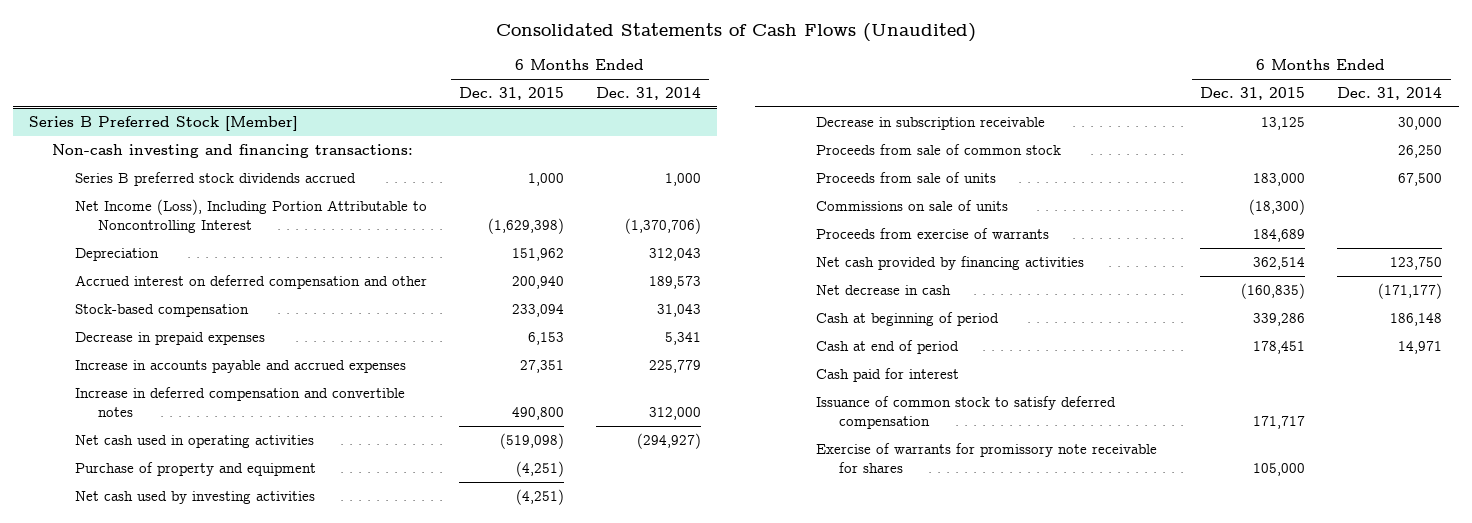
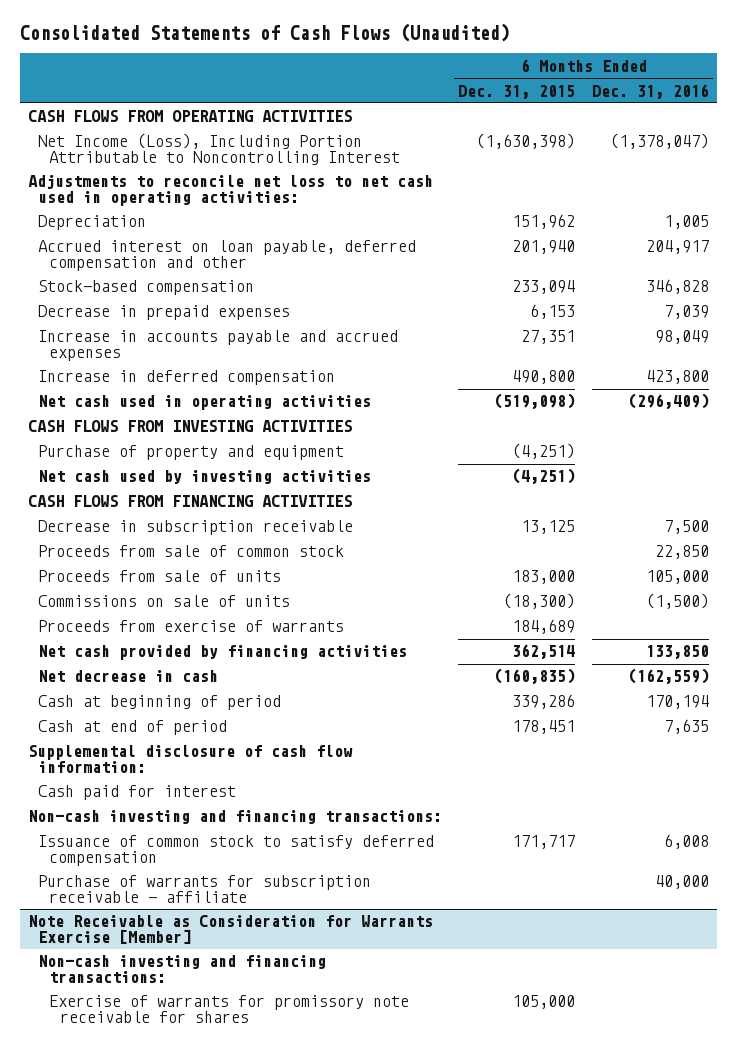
[595,87,701,101] Dec. 31, 2014 -> none
none -> [591,83,709,99] Dec. 31, 2016
[29,116,299,132] Series B Preferred Stock [Member] -> none
[51,144,413,159] Non-cash investing and financing transactions: -> none
[74,172,356,187] Series B preferred stock dividends accrued -> none
none -> [27,110,352,123] CASH FLOWS FROM OPERATING ACTIVITIES
[487,218,564,235] (1,629,398) -> [476,133,576,150] (1,630,398)
none -> [27,174,433,206] Adjustments to reconcile net loss to net cash used in operating activities:
[74,275,427,290] Accrued interest on deferred compensation and other -> [38,240,417,271] Accrued interest on loan payable, deferred compensation and other
[511,276,564,290] 200,940 -> [512,240,576,255] 201,940
[74,387,405,418] Increase in deferred compensation and convertible notes -> [38,370,336,386] Increase in deferred compensation
none -> [27,420,352,433] CASH FLOWS FROM INVESTING ACTIVITIES
none -> [27,495,352,508] CASH FLOWS FROM FINANCING ACTIVITIES
none -> [27,745,353,773] Supplemental disclosure of cash flow information:
none -> [27,810,442,825] Non-cash investing and financing transactions:
none -> [38,875,372,903] Purchase of warrants for subscription receivable - affiliate
none -> [27,915,433,944] Note Receivable as Consideration for Warrants Exercise [Member]
none -> [38,955,327,983] Non-cash investing and financing transactions:

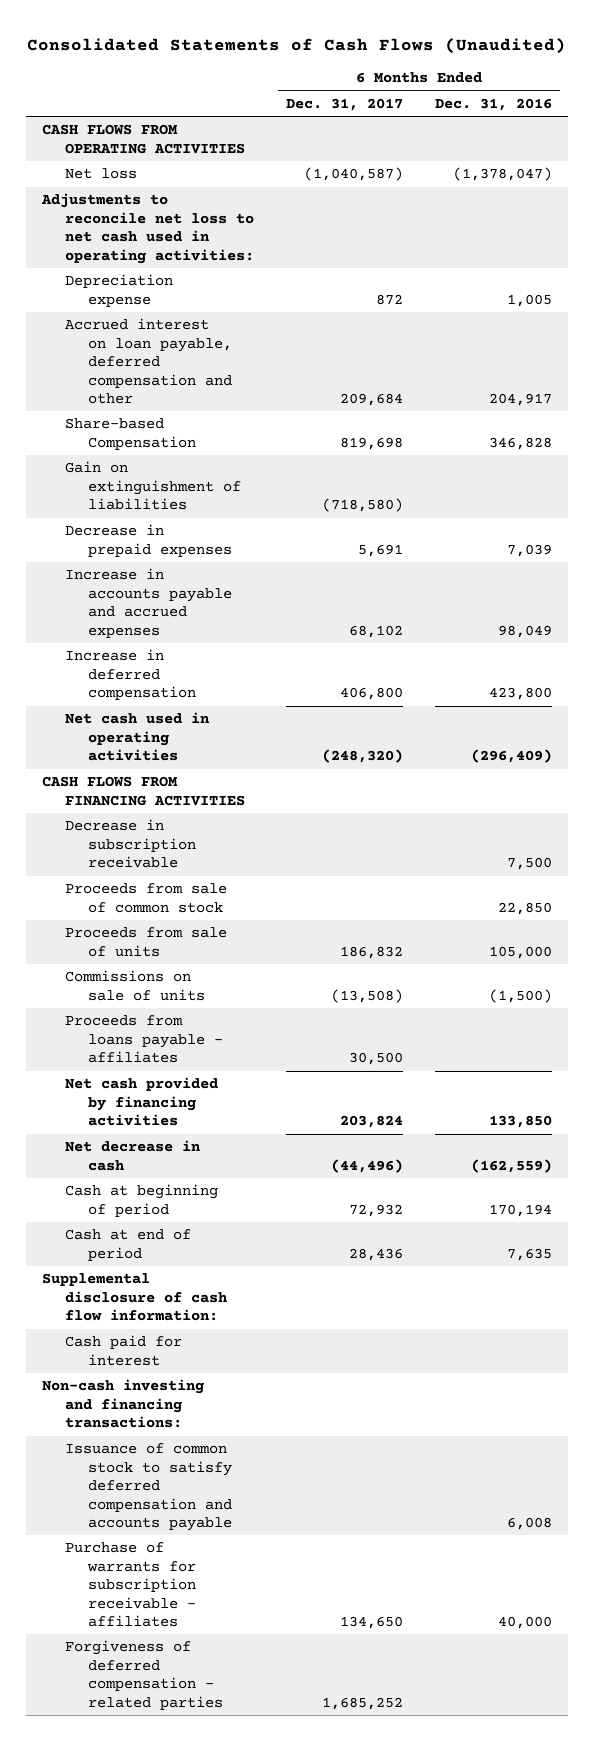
[458,84,576,99] Dec. 31, 2015 -> none
none -> [286,97,404,111] Dec. 31, 2017
[38,133,400,165] Net Income (Loss), Including Portion Attributable to Noncontrolling Interest -> [65,168,138,180] Net loss
[38,215,147,231] Depreciation -> [65,274,174,307] Depreciation expense
[38,280,255,296] Stock-based compensation -> [65,418,197,450] Share-based Compensation
none -> [65,461,242,511] Gain on extinguishment of liabilities
[27,420,352,433] CASH FLOWS FROM INVESTING ACTIVITIES -> none
[38,445,345,461] Purchase of property and equipment -> none
[38,470,372,485] Net cash used by investing activities -> none
[38,620,345,633] Proceeds from exercise of warrants -> none
none -> [65,1015,224,1064] Proceeds from loans payable - affiliates
[27,915,433,944] Note Receivable as Consideration for Warrants Exercise [Member] -> none
[38,955,327,983] Non-cash investing and financing transactions: -> none
[48,995,409,1023] Exercise of warrants for promissory note receivable for shares -> none
[38,835,435,866] Issuance of common stock to satisfy deferred compensation -> [65,1443,233,1532] Issuance of common stock to satisfy deferred compensation and accounts payable
[38,875,372,903] Purchase of warrants for subscription receivable - affiliate -> [65,1542,197,1628] Purchase of warrants for subscription receivable - affiliates
none -> [65,1640,224,1710] Forgiveness of deferred compensation - related parties

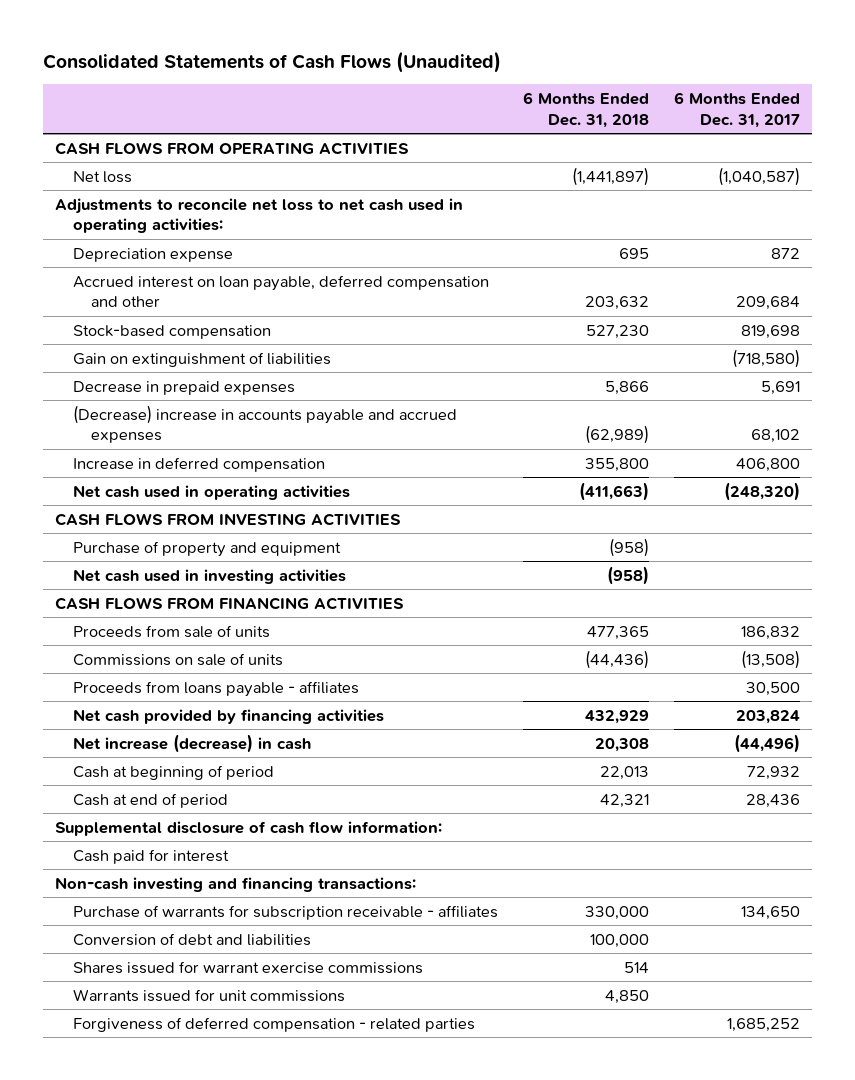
[434,97,552,111] Dec. 31, 2016 -> none
none -> [522,92,649,128] 6 Months Ended Dec. 31, 2018
[65,418,197,450] Share-based Compensation -> [73,324,272,339] Stock-based compensation
[65,568,233,638] Increase in accounts payable and accrued expenses -> [73,404,458,444] (Decrease) increase in accounts payable and accrued expenses
none -> [55,512,402,526] CASH FLOWS FROM INVESTING ACTIVITIES
none -> [73,540,342,557] Purchase of property and equipment
none -> [73,568,347,584] Net cash used in investing activities
[65,819,197,869] Decrease in subscription receivable -> none
[65,883,228,913] Proceeds from sale of common stock -> none
[65,1140,202,1171] Net decrease in cash -> [73,733,312,753] Net increase (decrease) in cash
[65,1443,233,1532] Issuance of common stock to satisfy deferred compensation and accounts payable -> none
none -> [73,932,312,946] Conversion of debt and liabilities
none -> [73,960,424,974] Shares issued for warrant exercise commissions
none -> [73,988,346,1002] Warrants issued for unit commissions

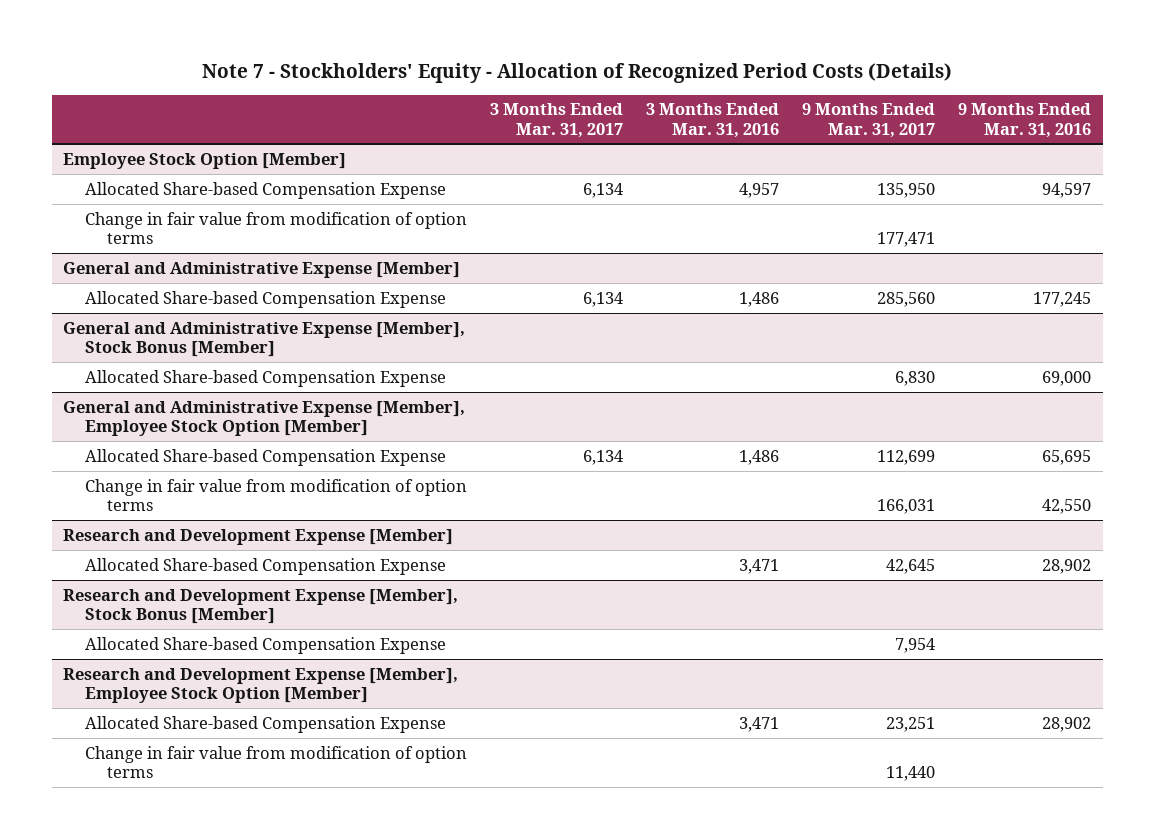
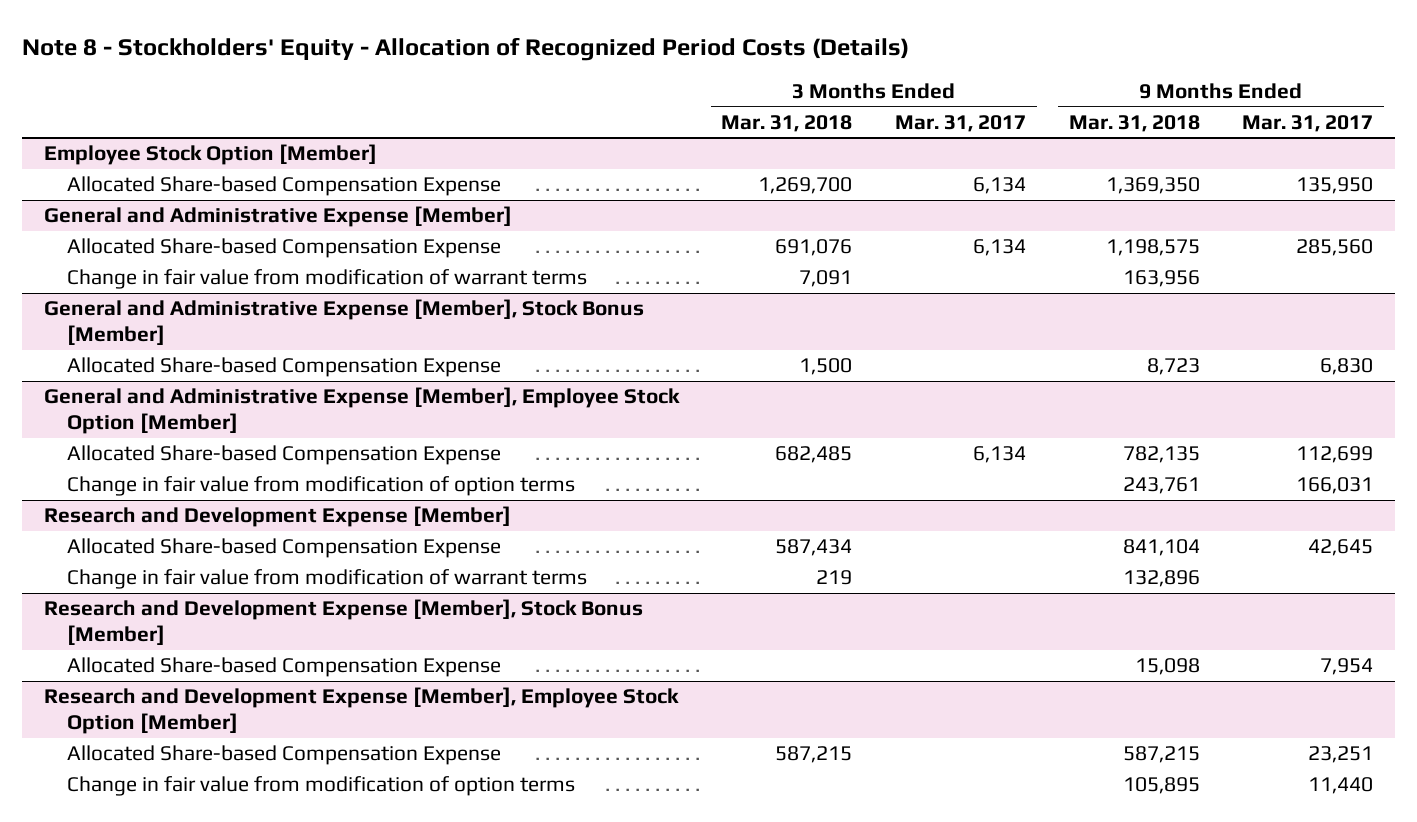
[202,62,953,83] Note 7 - Stockholders' Equity - Allocation of Recognized Period Costs (Details) -> [22,36,910,61] Note 8 - Stockholders' Equity - Allocation of Recognized Period Costs (Details)
[646,103,780,138] 3 Months Ended Mar. 31, 2016 -> none
[958,103,1092,138] 9 Months Ended Mar. 31, 2016 -> none
none -> [721,114,853,132] Mar. 31, 2018
none -> [1068,114,1200,132] Mar. 31, 2018
[85,211,468,245] Change in fair value from modification of option terms -> none
none -> [66,269,587,290] Change in fair value from modification of warrant terms
none -> [66,569,587,590] Change in fair value from modification of warrant terms

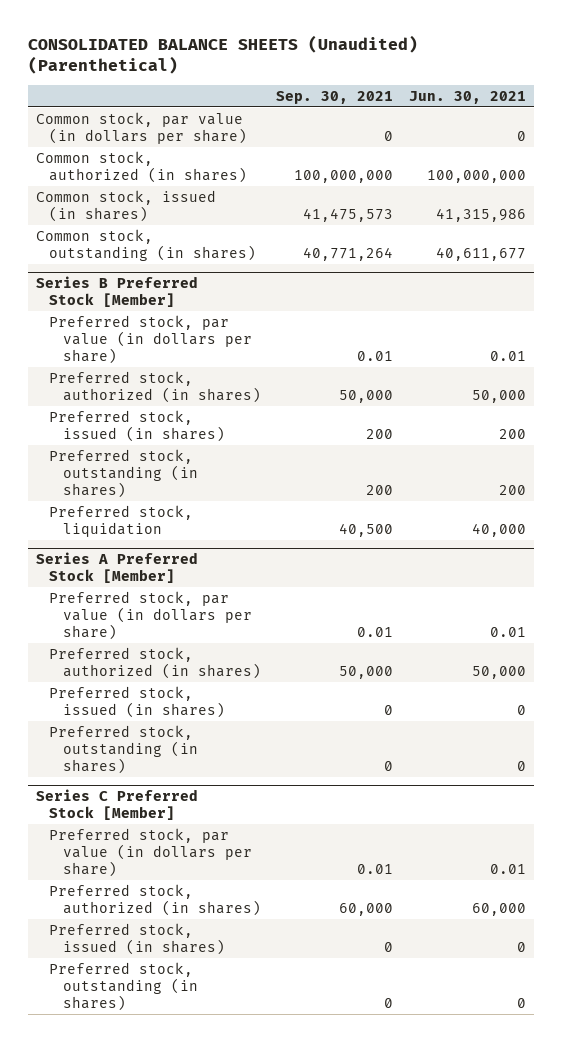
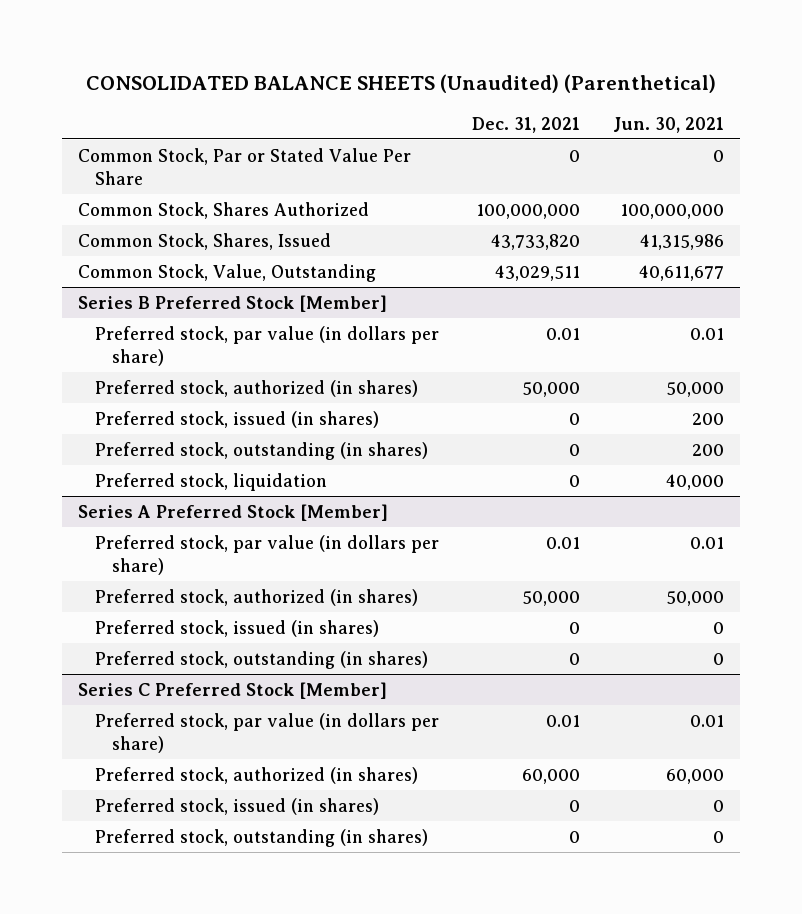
[276,91,394,105] Sep. 30, 2021 -> none
none -> [472,116,581,133] Dec. 31, 2021
[36,111,248,144] Common stock, par value (in dollars per share) -> [78,147,412,185] Common Stock, Par or Stated Value Per Share
[36,150,248,183] Common stock, authorized (in shares) -> [78,201,370,219] Common Stock, Shares Authorized
[36,189,217,222] Common stock, issued (in shares) -> [78,232,332,250] Common Stock, Shares, Issued
[36,228,257,261] Common stock, outstanding (in shares) -> [78,263,377,282] Common Stock, Value, Outstanding

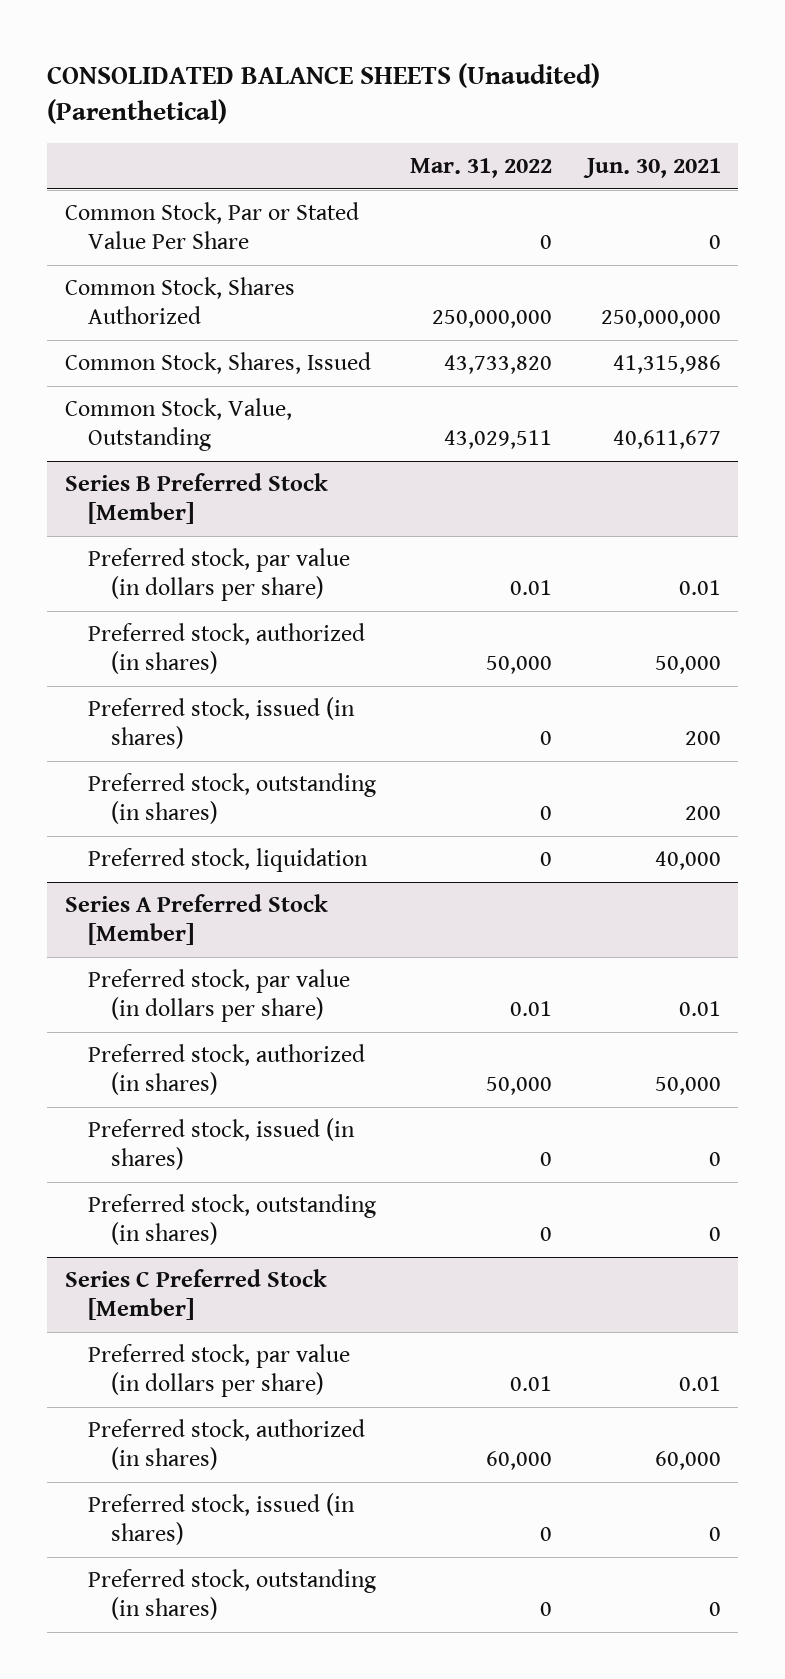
[472,116,581,133] Dec. 31, 2021 -> none
none -> [410,158,553,179] Mar. 31, 2022
[619,203,724,219] 100,000,000 -> [600,310,721,329] 250,000,000

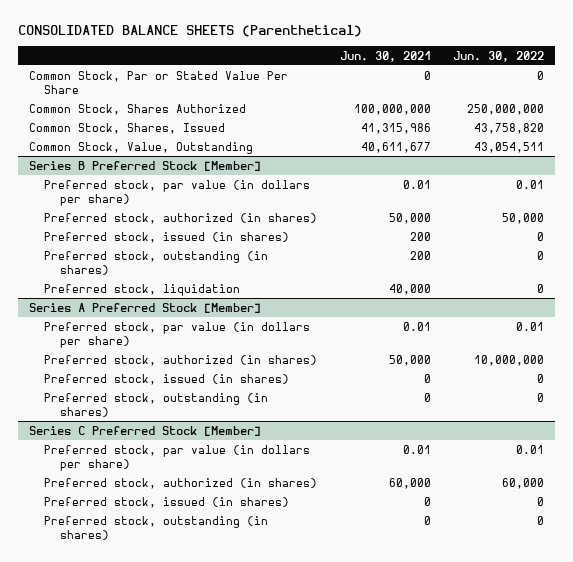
[47,62,601,124] CONSOLIDATED BALANCE SHEETS (Unaudited) (Parenthetical) -> [17,24,362,37] CONSOLIDATED BALANCE SHEETS (Parenthetical)
[410,158,553,179] Mar. 31, 2022 -> none
none -> [453,50,545,62] Jun. 30, 2022
[600,310,721,329] 250,000,000 -> [353,103,431,115] 100,000,000

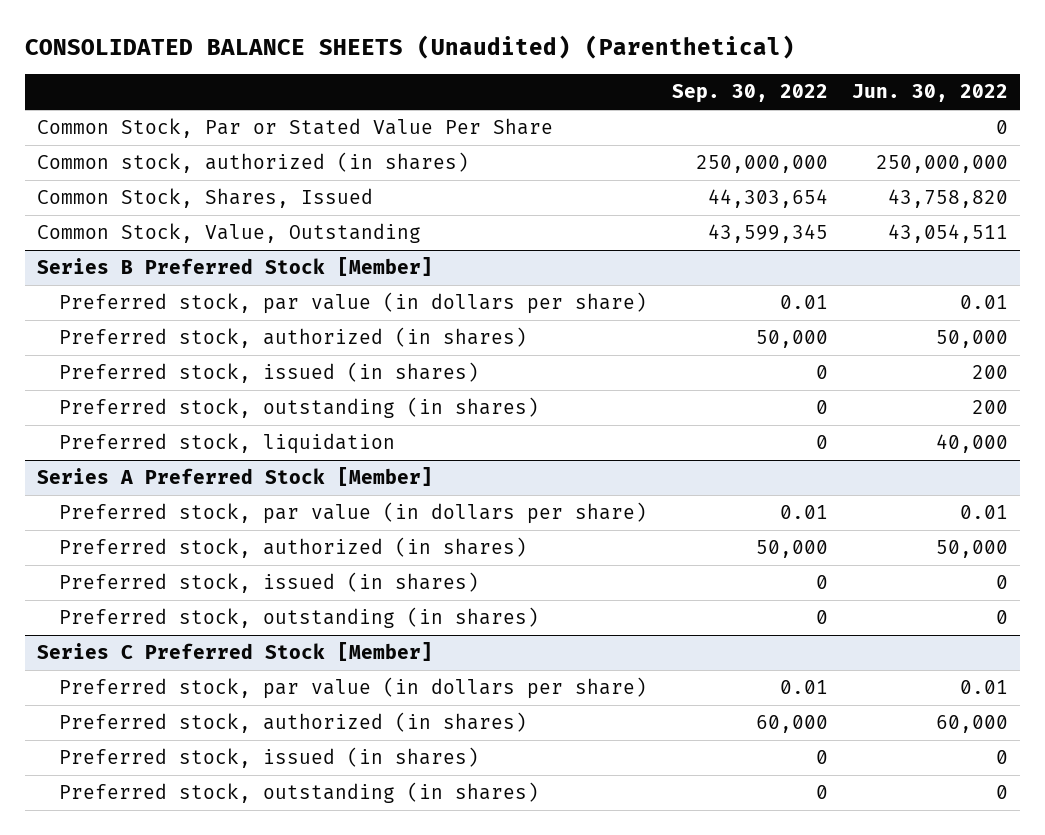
[17,24,362,37] CONSOLIDATED BALANCE SHEETS (Parenthetical) -> [24,34,795,59] CONSOLIDATED BALANCE SHEETS (Unaudited) (Parenthetical)
[339,50,431,62] Jun. 30, 2021 -> none
none -> [671,84,828,104] Sep. 30, 2022
[28,103,246,115] Common Stock, Shares Authorized -> [37,152,470,174] Common stock, authorized (in shares)
[537,231,545,241] 0 -> [971,365,1008,380] 200
[537,250,545,260] 0 -> [971,400,1008,415] 200
[537,283,545,293] 0 -> [935,434,1008,454] 40,000
[474,354,545,366] 10,000,000 -> [935,540,1008,559] 50,000

